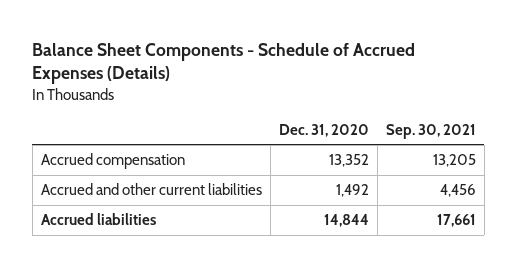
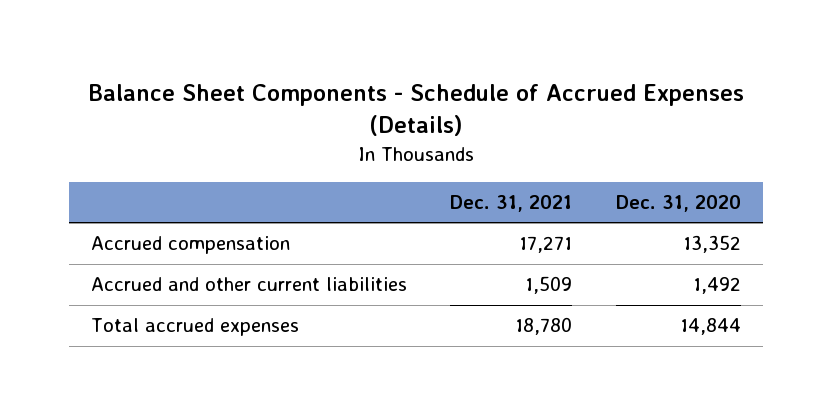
[385,123,476,139] Sep. 30, 2021 -> none
none -> [450,195,573,213] Dec. 31, 2021
[40,213,156,226] Accrued liabilities -> [90,318,299,337] Total accrued expenses

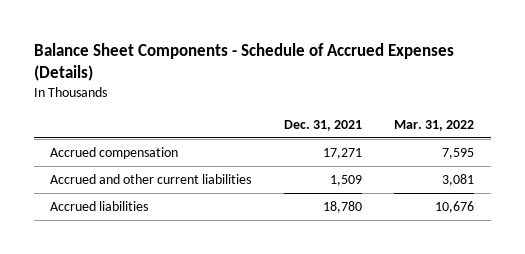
[616,195,742,213] Dec. 31, 2020 -> none
none -> [394,120,475,132] Mar. 31, 2022
[90,318,299,337] Total accrued expenses -> [50,200,149,211] Accrued liabilities

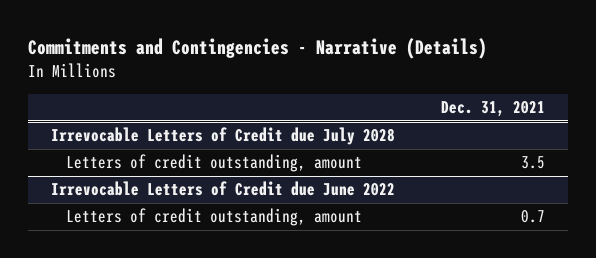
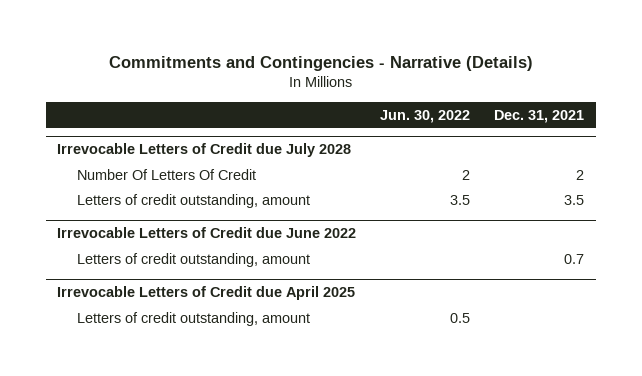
none -> [380,109,471,123] Jun. 30, 2022
none -> [76,168,256,180] Number Of Letters Of Credit
none -> [57,286,356,301] Irrevocable Letters of Credit due April 2025
none -> [76,311,310,326] Letters of credit outstanding, amount

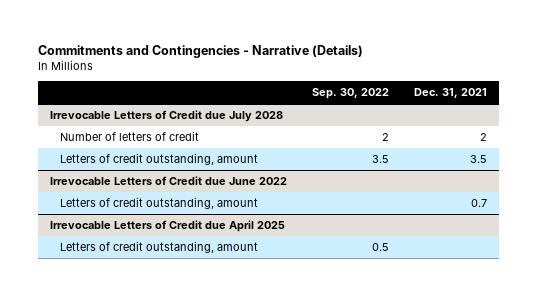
[380,109,471,123] Jun. 30, 2022 -> none
none -> [312,88,390,100] Sep. 30, 2022
[76,168,256,180] Number Of Letters Of Credit -> [59,130,199,141] Number of letters of credit

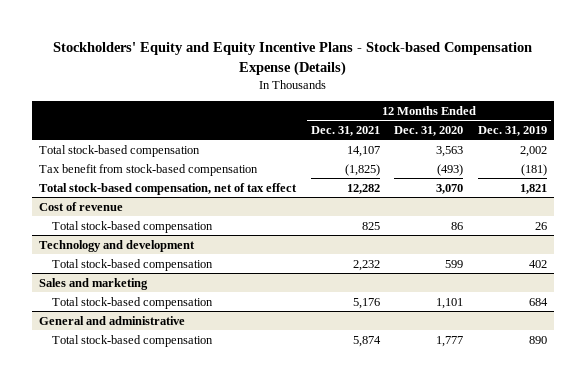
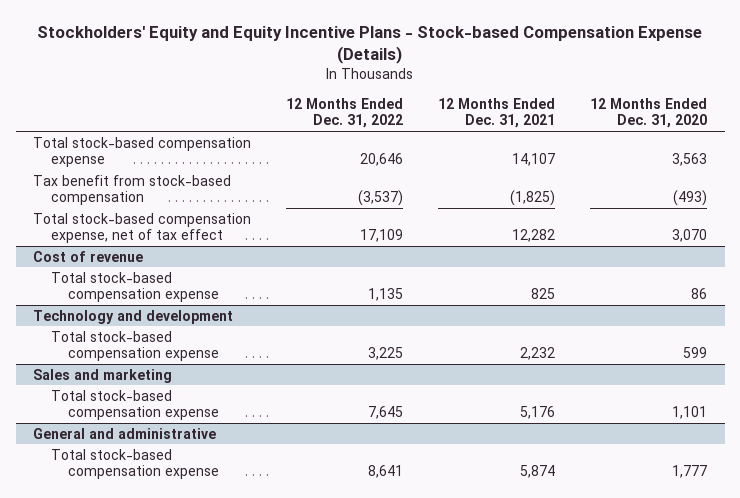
[478,125,548,136] Dec. 31, 2019 -> none
none -> [286,97,404,129] 12 Months Ended Dec. 31, 2022
[39,144,201,157] Total stock-based compensation -> [33,136,252,168] Total stock-based compensation expense
[39,182,298,195] Total stock-based compensation, net of tax effect -> [33,212,252,244] Total stock-based compensation expense, net of tax effect
[51,220,213,233] Total stock-based compensation -> [50,271,219,303] Total stock-based compensation expense
[51,258,213,271] Total stock-based compensation -> [50,330,219,362] Total stock-based compensation expense
[51,296,213,309] Total stock-based compensation -> [50,389,219,421] Total stock-based compensation expense
[51,334,213,347] Total stock-based compensation -> [50,448,219,480] Total stock-based compensation expense

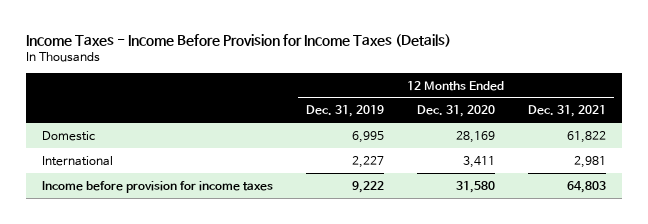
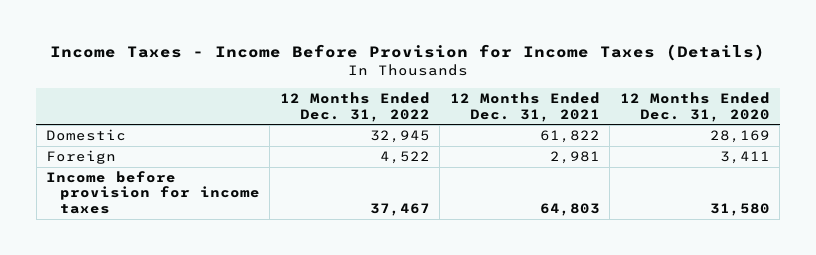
[306,105,385,118] Dec. 31, 2019 -> none
none -> [279,92,430,122] 12 Months Ended Dec. 31, 2022
[42,155,114,166] International -> [46,150,117,165] Foreign

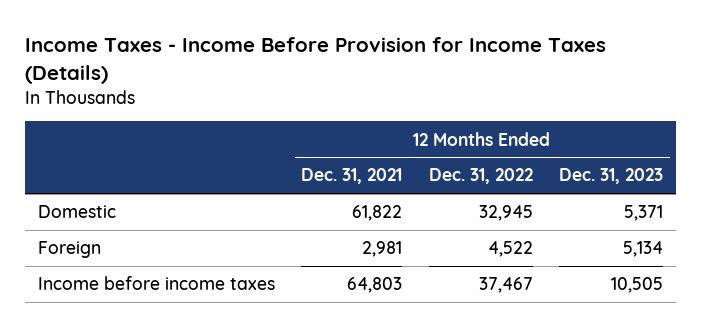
[619,92,770,122] 12 Months Ended Dec. 31, 2020 -> none
none -> [559,168,664,185] Dec. 31, 2023
[46,171,261,214] Income before provision for income taxes -> [38,276,276,291] Income before income taxes

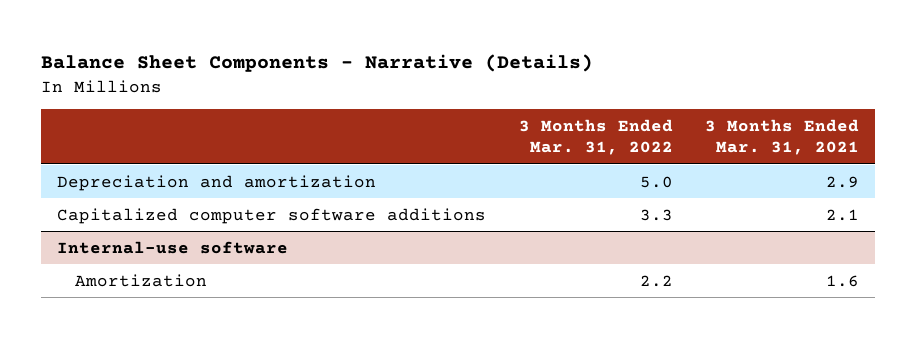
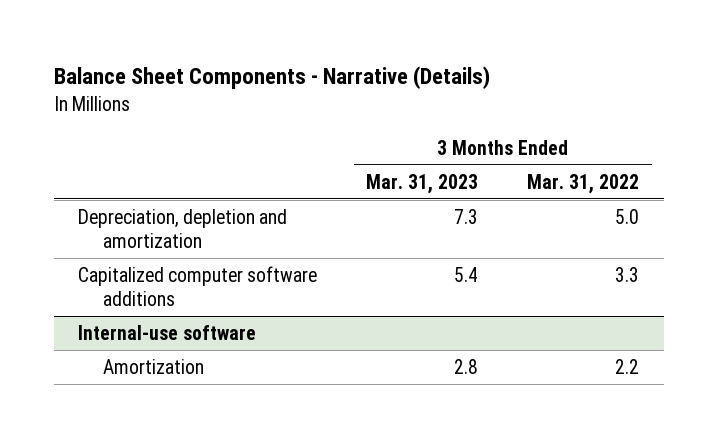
[705,118,860,156] 3 Months Ended Mar. 31, 2021 -> none
none -> [366,173,479,194] Mar. 31, 2023
[57,174,377,191] Depreciation and amortization -> [78,208,288,248] Depreciation, depletion and amortization

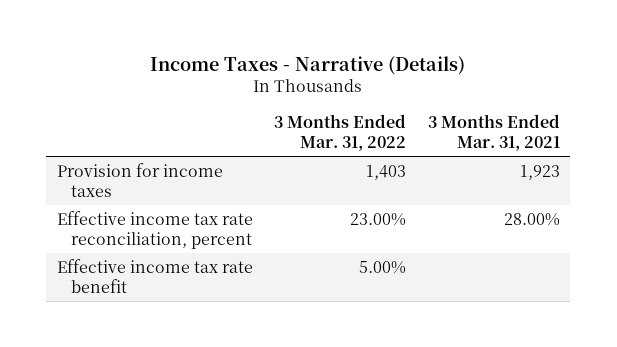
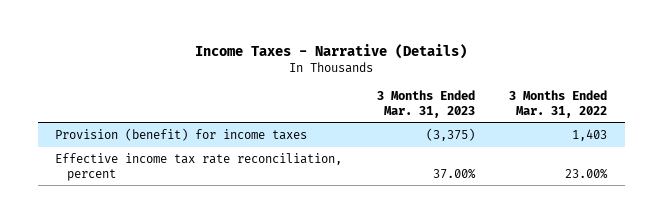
[427,113,560,151] 3 Months Ended Mar. 31, 2021 -> none
none -> [376,89,475,118] 3 Months Ended Mar. 31, 2023
[56,162,223,197] Provision for income taxes -> [55,127,308,141] Provision (benefit) for income taxes
[56,258,253,293] Effective income tax rate benefit -> none

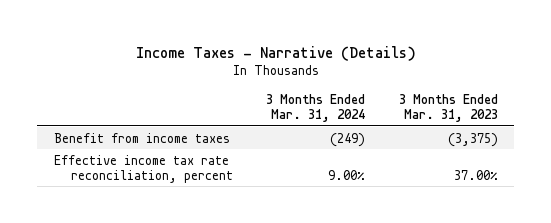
[509,89,608,118] 3 Months Ended Mar. 31, 2022 -> none
none -> [266,94,366,123] 3 Months Ended Mar. 31, 2024
[55,127,308,141] Provision (benefit) for income taxes -> [53,132,230,143] Benefit from income taxes

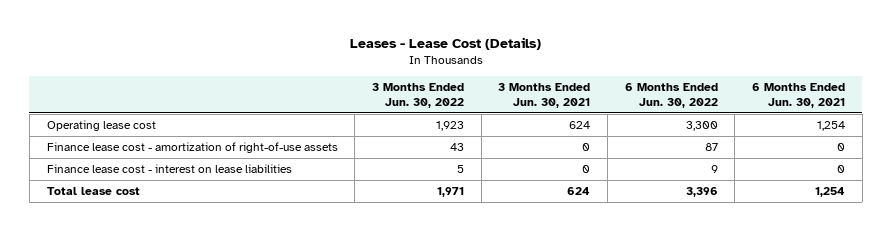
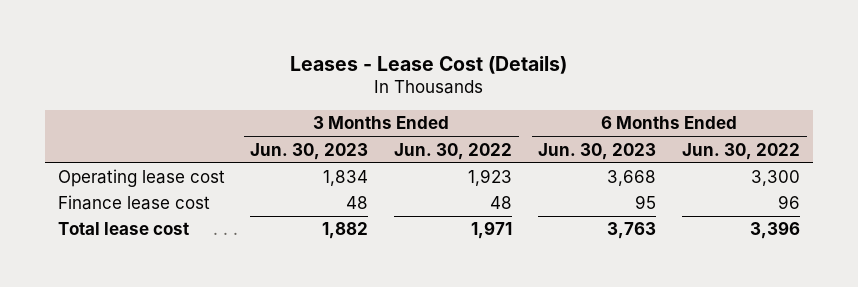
[498,83,591,108] 3 Months Ended Jun. 30, 2021 -> none
[752,83,846,108] 6 Months Ended Jun. 30, 2021 -> none
none -> [250,142,369,160] Jun. 30, 2023
none -> [538,142,657,160] Jun. 30, 2023
[46,164,292,174] Finance lease cost - interest on lease liabilities -> none
[46,142,338,154] Finance lease cost - amortization of right-of-use assets -> [57,195,210,211] Finance lease cost
[449,143,464,152] 43 -> [490,196,513,210] 48
[704,143,718,152] 87 -> [778,195,801,210] 96

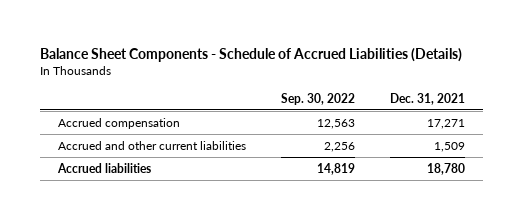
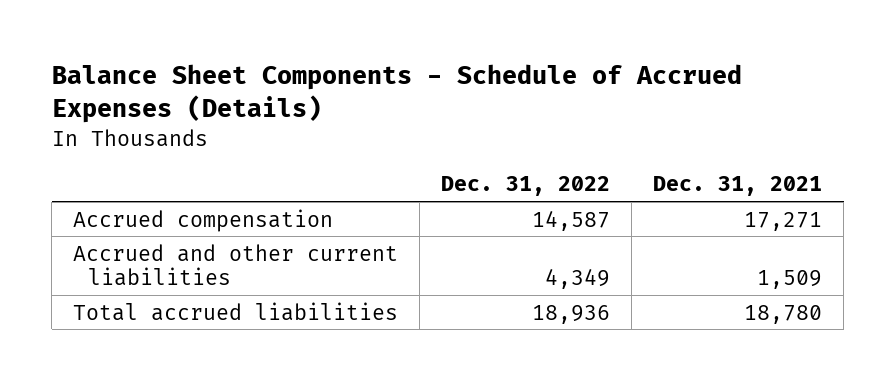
[39,47,462,62] Balance Sheet Components - Schedule of Accrued Liabilities (Details) -> [51,64,742,124] Balance Sheet Components - Schedule of Accrued Expenses (Details)
[280,92,355,105] Sep. 30, 2022 -> none
none -> [441,176,611,197] Dec. 31, 2022
[56,162,151,173] Accrued liabilities -> [73,301,399,321] Total accrued liabilities

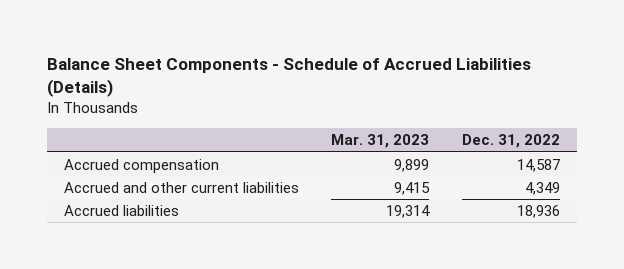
[51,64,742,124] Balance Sheet Components - Schedule of Accrued Expenses (Details) -> [47,58,532,98] Balance Sheet Components - Schedule of Accrued Liabilities (Details)
[653,176,823,197] Dec. 31, 2021 -> none
none -> [331,134,430,149] Mar. 31, 2023
[73,301,399,321] Total accrued liabilities -> [63,204,179,216] Accrued liabilities

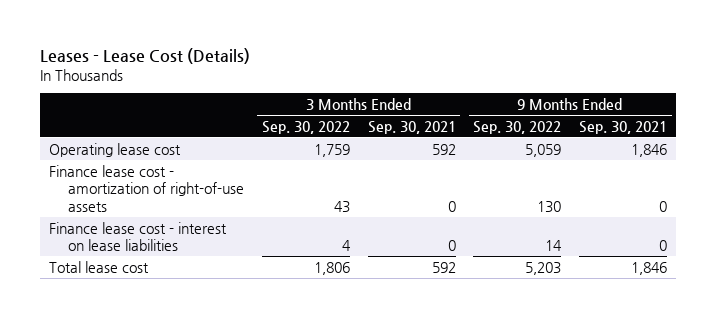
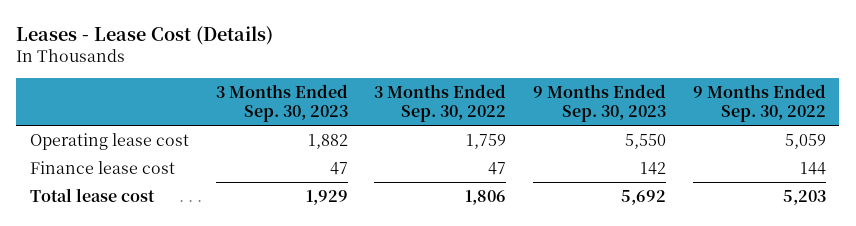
[367,120,456,134] Sep. 30, 2021 -> none
[579,120,668,134] Sep. 30, 2021 -> none
none -> [215,83,348,123] 3 Months Ended Sep. 30, 2023
none -> [533,83,667,123] 9 Months Ended Sep. 30, 2023
[49,221,228,252] Finance lease cost - interest on lease liabilities -> none
[49,164,245,212] Finance lease cost - amortization of right-of-use assets -> [29,160,175,174] Finance lease cost
[333,200,350,213] 43 -> [488,161,507,175] 47
[537,200,562,213] 130 -> [799,161,826,175] 144

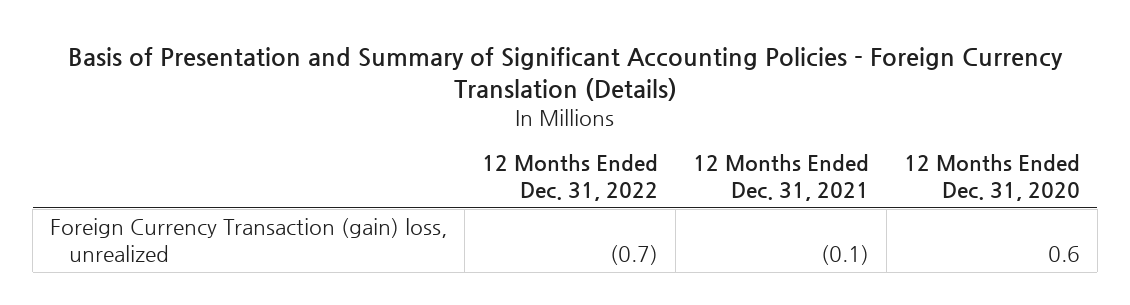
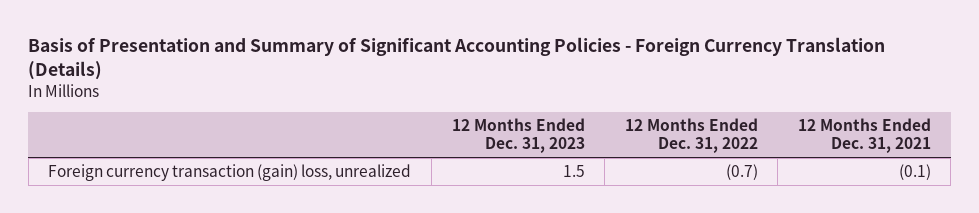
[903,154,1080,201] 12 Months Ended Dec. 31, 2020 -> none
none -> [451,118,585,154] 12 Months Ended Dec. 31, 2023
[50,218,448,262] Foreign Currency Transaction (gain) loss, unrealized -> [48,163,412,181] Foreign currency transaction (gain) loss, unrealized

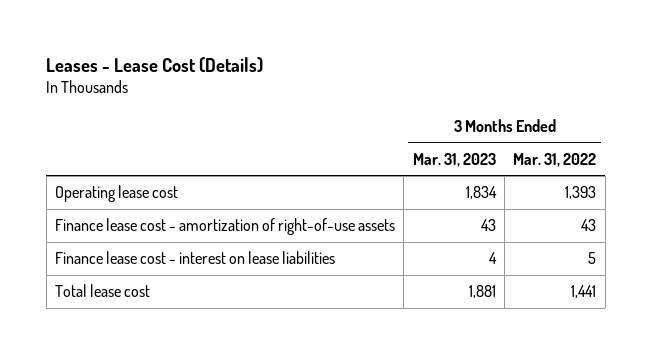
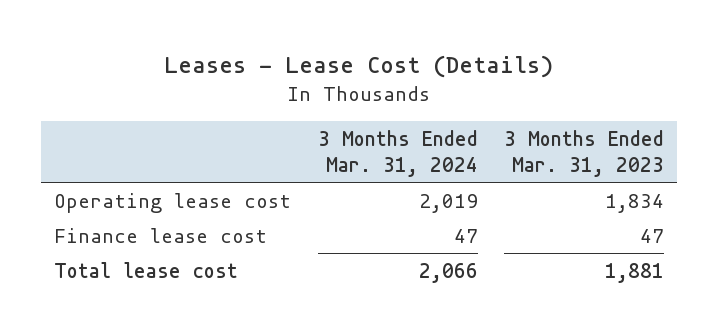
[513,152,597,167] Mar. 31, 2022 -> none
none -> [317,129,478,177] 3 Months Ended Mar. 31, 2024
[55,251,336,265] Finance lease cost - interest on lease liabilities -> none
[55,218,396,236] Finance lease cost - amortization of right-of-use assets -> [54,227,268,243] Finance lease cost
[480,219,496,232] 43 -> [640,228,665,243] 47

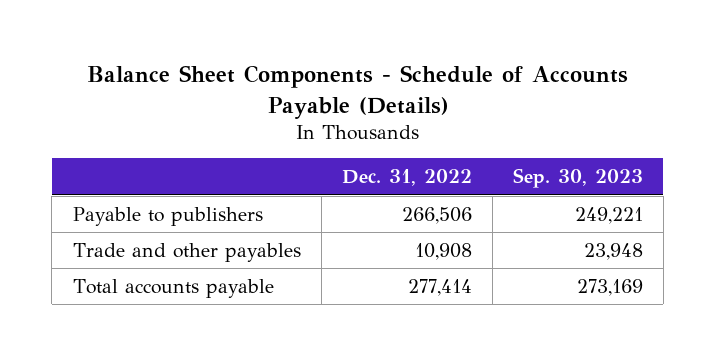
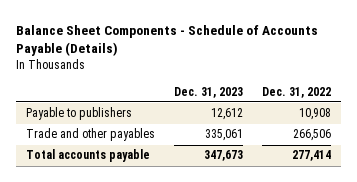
[512,168,643,189] Sep. 30, 2023 -> none
none -> [174,86,244,98] Dec. 31, 2023
[401,206,472,224] 266,506 -> [299,108,332,121] 10,908
[414,242,472,260] 10,908 -> [293,129,332,142] 266,506

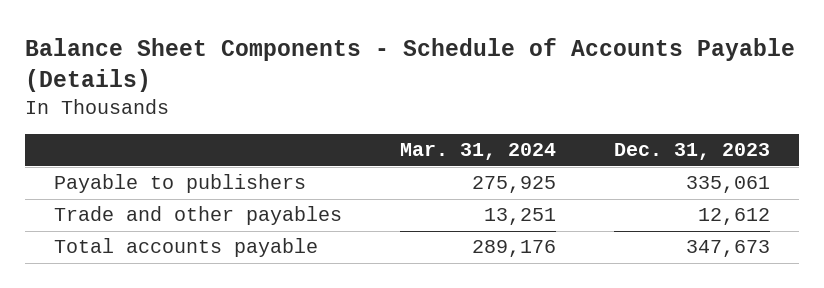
[262,86,332,98] Dec. 31, 2022 -> none
none -> [399,143,556,161] Mar. 31, 2024
[211,108,244,121] 12,612 -> [685,176,770,194] 335,061
[205,129,244,142] 335,061 -> [697,208,770,226] 12,612

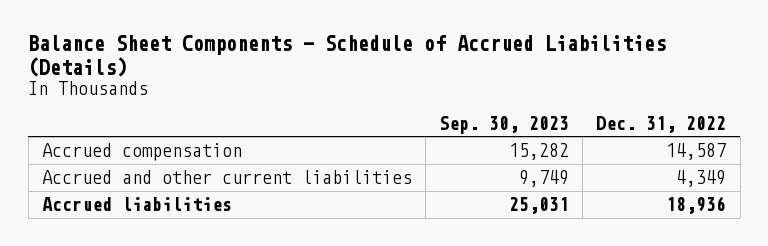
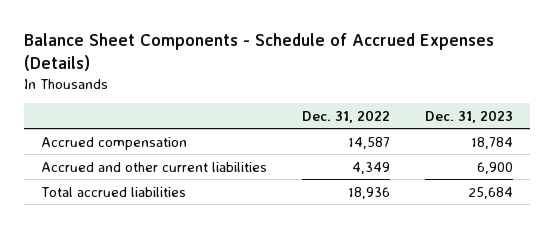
[28,35,667,77] Balance Sheet Components - Schedule of Accrued Liabilities (Details) -> [23,33,494,71] Balance Sheet Components - Schedule of Accrued Expenses (Details)
[439,115,570,134] Sep. 30, 2023 -> none
none -> [424,109,513,123] Dec. 31, 2023
[41,197,232,212] Accrued liabilities -> [41,186,187,197] Total accrued liabilities

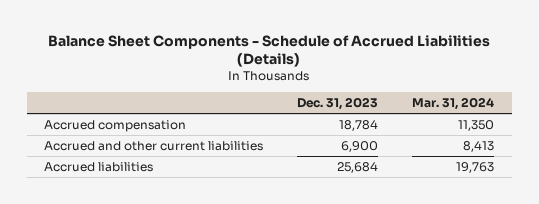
[23,33,494,71] Balance Sheet Components - Schedule of Accrued Expenses (Details) -> [48,34,491,68] Balance Sheet Components - Schedule of Accrued Liabilities (Details)
[301,109,390,123] Dec. 31, 2022 -> none
none -> [412,97,495,111] Mar. 31, 2024
[41,186,187,197] Total accrued liabilities -> [44,161,154,172] Accrued liabilities

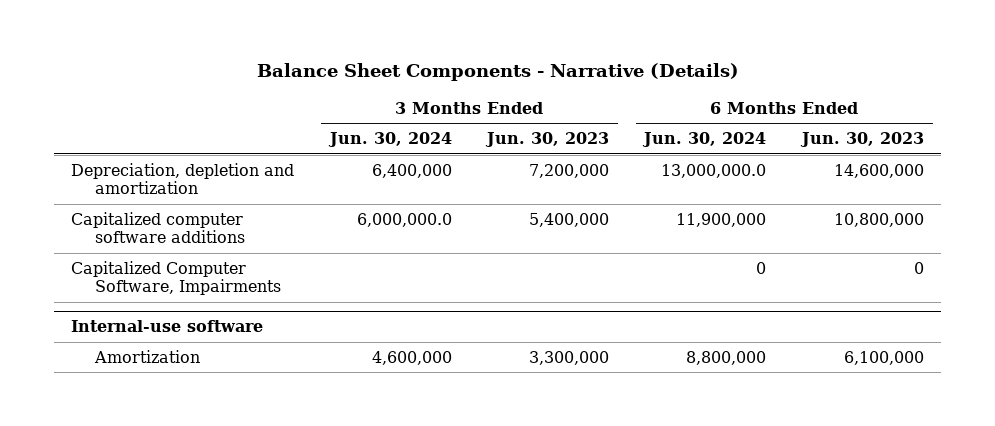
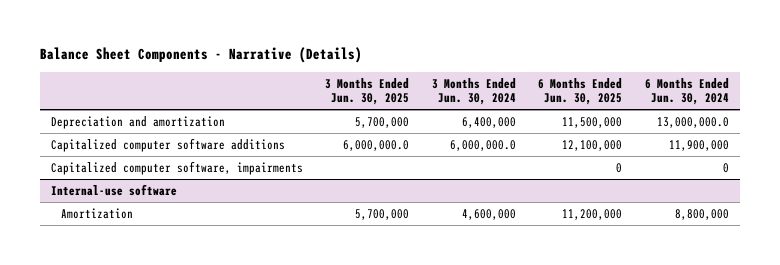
[485,131,610,147] Jun. 30, 2023 -> none
[799,131,924,147] Jun. 30, 2023 -> none
none -> [325,77,410,106] 3 Months Ended Jun. 30, 2025
none -> [538,77,623,106] 6 Months Ended Jun. 30, 2025
[71,162,295,195] Depreciation, depletion and amortization -> [51,115,226,129] Depreciation and amortization
[71,260,282,296] Capitalized Computer Software, Impairments -> [51,160,304,175] Capitalized computer software, impairments

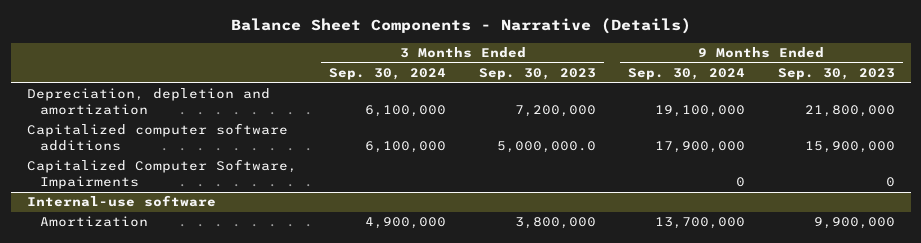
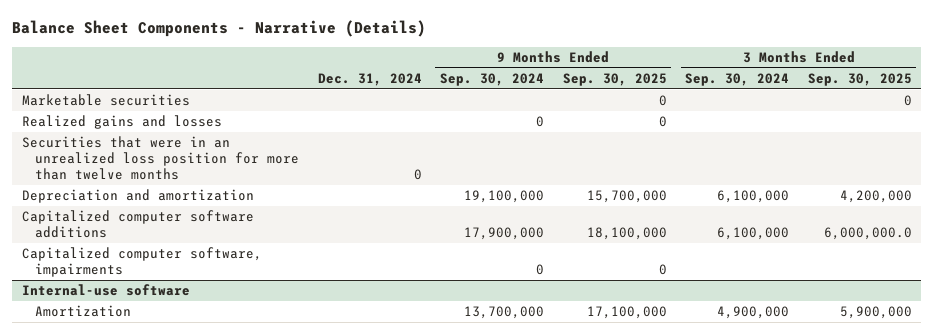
[478,68,596,81] Sep. 30, 2023 -> none
[777,68,895,81] Sep. 30, 2023 -> none
none -> [317,73,422,87] Dec. 31, 2024
none -> [562,73,667,87] Sep. 30, 2025
none -> [807,73,912,87] Sep. 30, 2025
none -> [21,94,190,107] Marketable securities
none -> [21,115,222,130] Realized gains and losses
none -> [21,136,299,181] Securities that were in an unrealized loss position for more than twelve months
[26,88,270,116] Depreciation, depletion and amortization -> [21,189,254,204] Depreciation and amortization
[26,159,297,190] Capitalized Computer Software, Impairments -> [21,247,262,278] Capitalized computer software, impairments

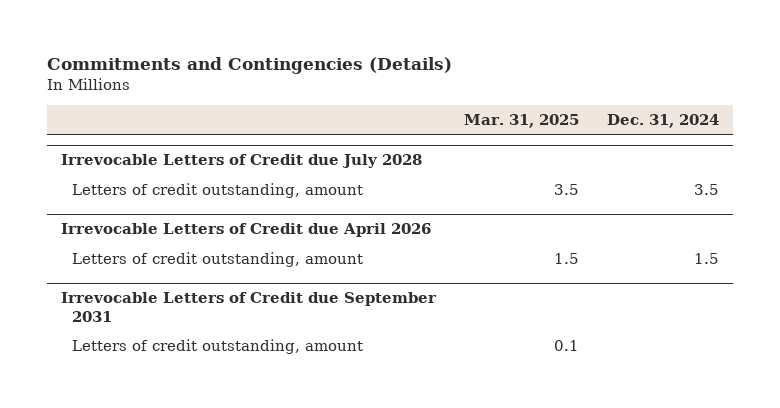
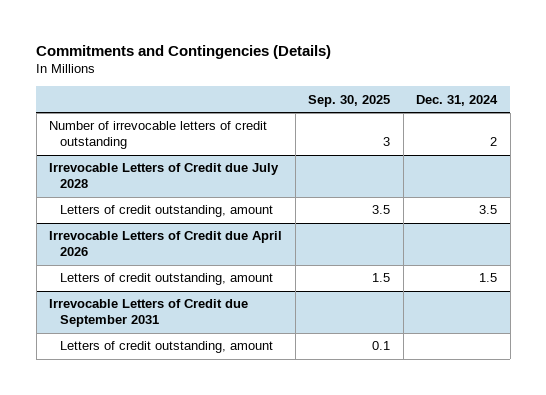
[464,114,580,129] Mar. 31, 2025 -> none
none -> [308,94,391,107] Sep. 30, 2025
none -> [49,121,268,150] Number of irrevocable letters of credit outstanding

